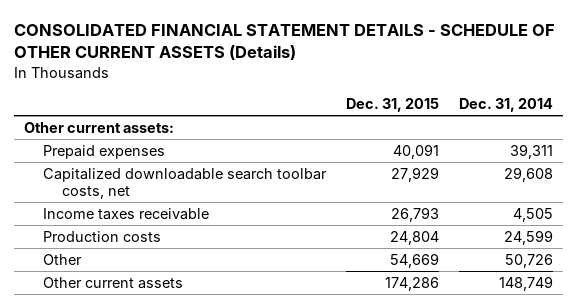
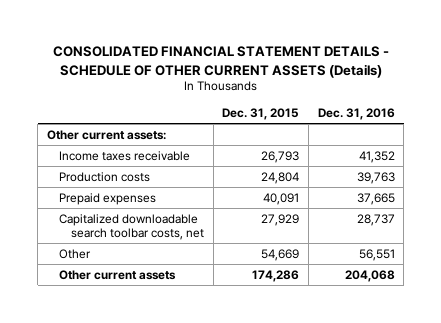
[459,97,554,112] Dec. 31, 2014 -> none
none -> [317,107,395,120] Dec. 31, 2016
[42,144,165,159] Prepaid expenses -> [59,192,157,205] Prepaid expenses
[42,167,327,200] Capitalized downloadable search toolbar costs, net -> [59,213,205,240] Capitalized downloadable search toolbar costs, net

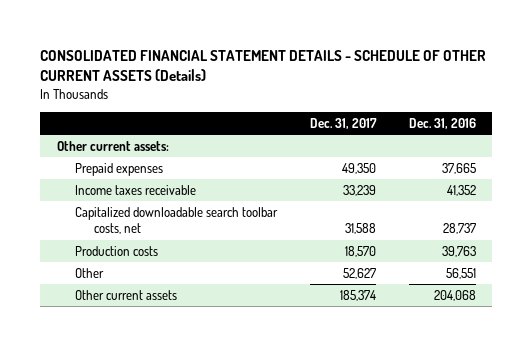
[222,107,300,120] Dec. 31, 2015 -> none
none -> [310,118,378,130] Dec. 31, 2017
[59,150,191,161] Income taxes receivable -> [75,184,197,195] Income taxes receivable
[59,171,151,182] Production costs -> [75,245,159,256] Production costs

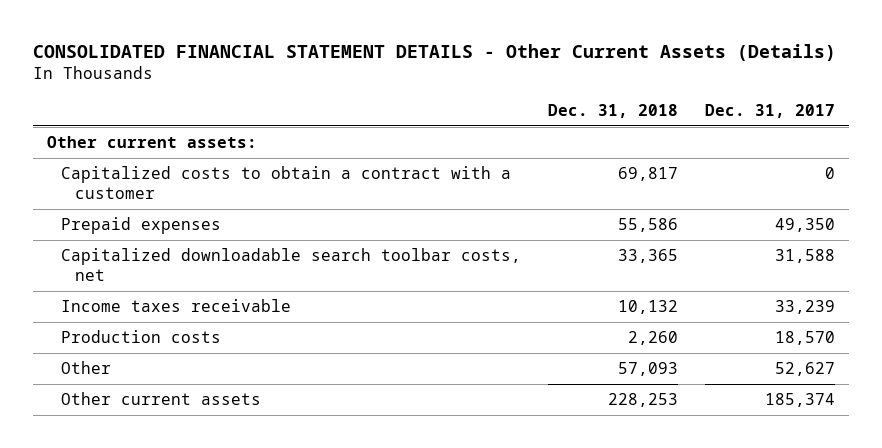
[40,49,487,82] CONSOLIDATED FINANCIAL STATEMENT DETAILS - SCHEDULE OF OTHER CURRENT ASSETS (Details) -> [33,43,837,61] CONSOLIDATED FINANCIAL STATEMENT DETAILS - Other Current Assets (Details)
[408,118,476,130] Dec. 31, 2016 -> none
none -> [548,104,679,119] Dec. 31, 2018
none -> [61,165,512,200] Capitalized costs to obtain a contract with a customer
[75,184,197,195] Income taxes receivable -> [61,298,292,312] Income taxes receivable

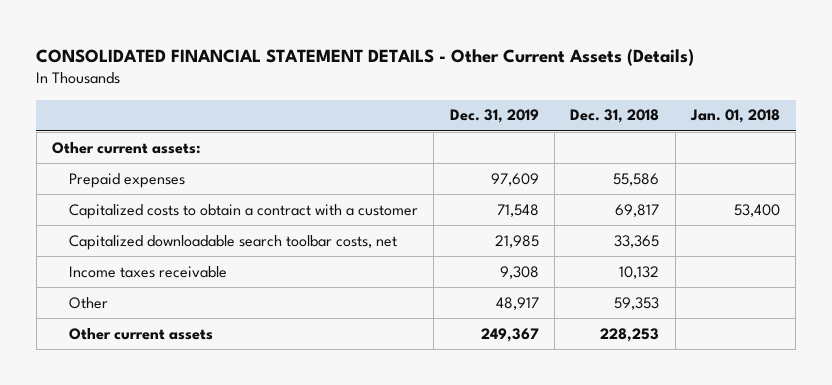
[705,104,836,119] Dec. 31, 2017 -> none
none -> [449,109,539,124] Dec. 31, 2019
none -> [689,109,780,124] Jan. 01, 2018
[61,165,512,200] Capitalized costs to obtain a contract with a customer -> [69,203,419,219] Capitalized costs to obtain a contract with a customer
[61,329,222,343] Production costs -> none
[618,361,679,376] 57,093 -> [614,296,660,310] 59,353

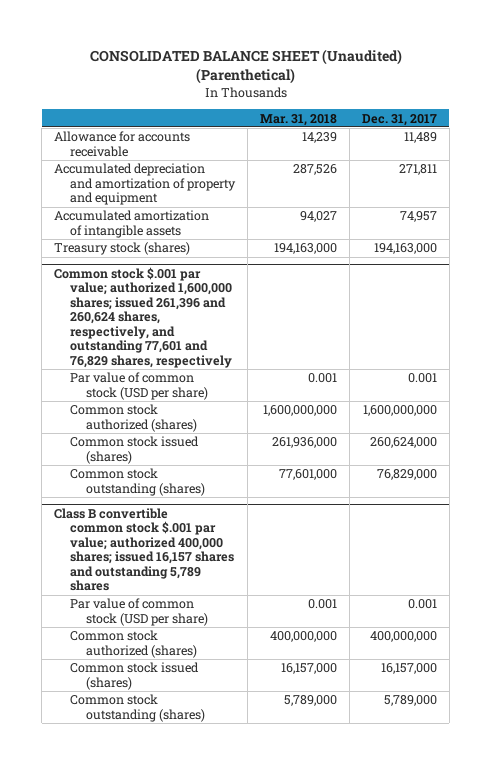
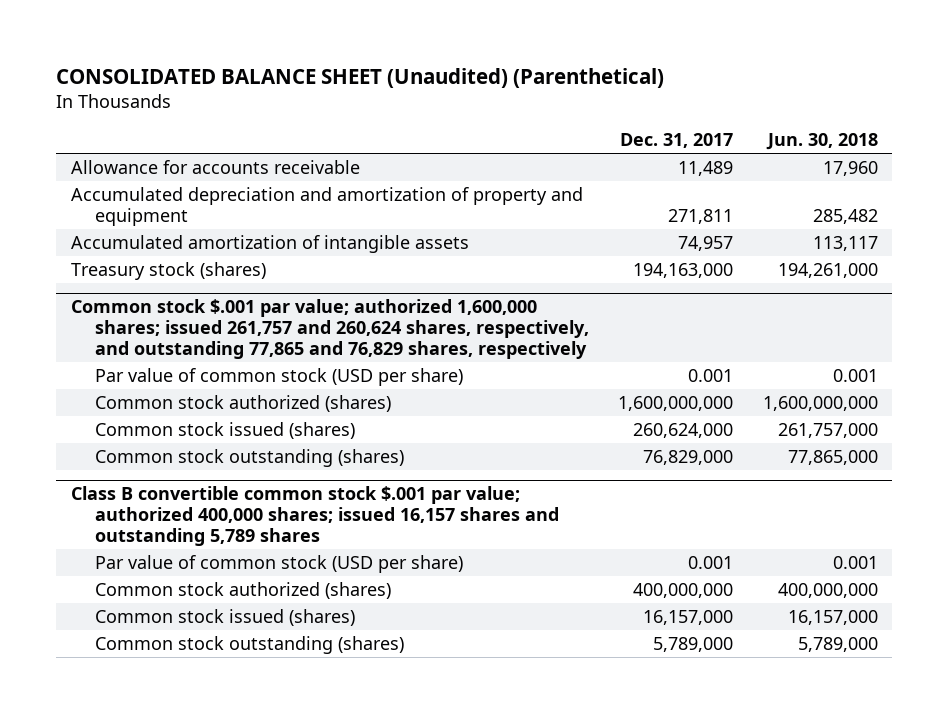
[260,113,338,126] Mar. 31, 2018 -> none
none -> [765,133,878,151] Jun. 30, 2018
[54,266,233,369] Common stock $.001 par value; authorized 1,600,000 shares; issued 261,396 and 260,624 shares, respectively, and outstanding 77,601 and 76,829 shares, respectively -> [70,299,589,360] Common stock $.001 par value; authorized 1,600,000 shares; issued 261,757 and 260,624 shares, respectively, and outstanding 77,865 and 76,829 shares, respectively

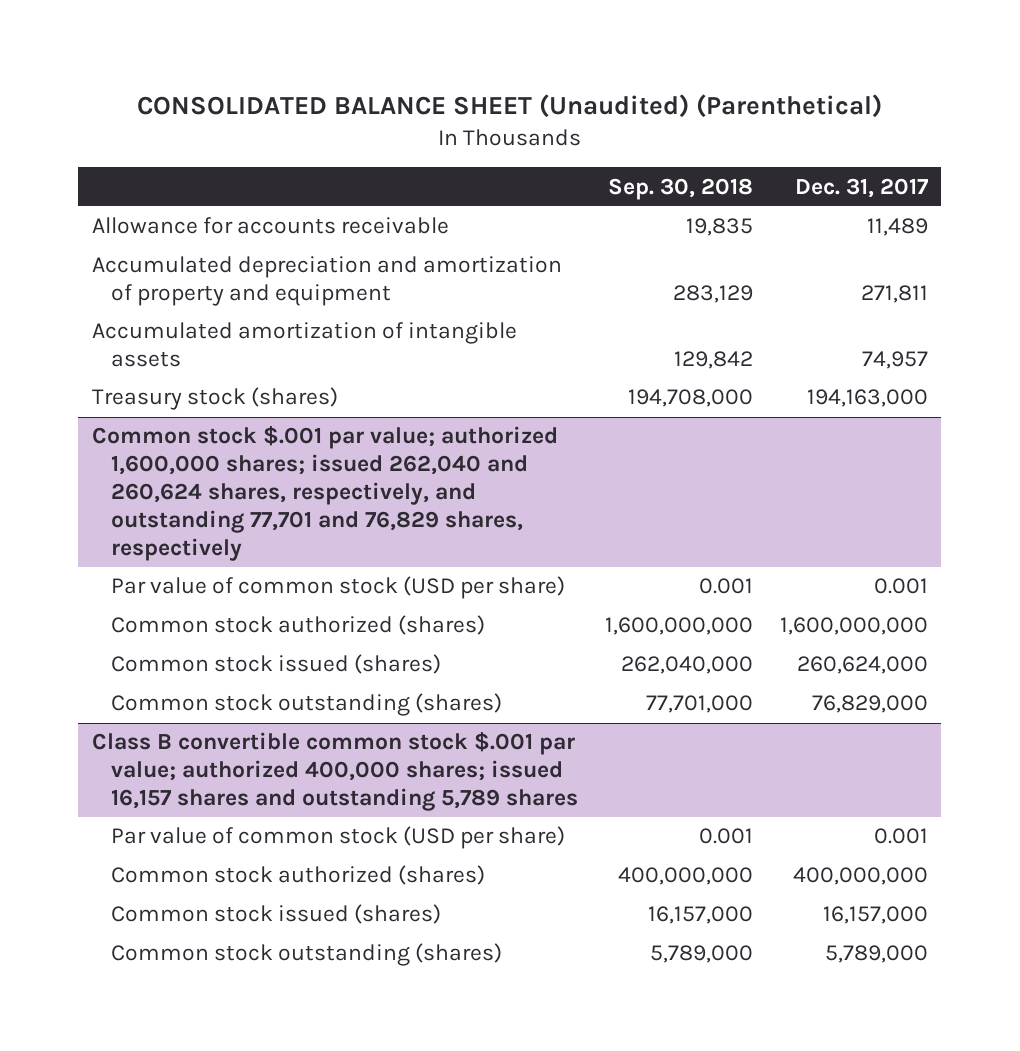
[765,133,878,151] Jun. 30, 2018 -> none
none -> [607,177,753,200] Sep. 30, 2018
[70,299,589,360] Common stock $.001 par value; authorized 1,600,000 shares; issued 261,757 and 260,624 shares, respectively, and outstanding 77,865 and 76,829 shares, respectively -> [91,426,558,562] Common stock $.001 par value; authorized 1,600,000 shares; issued 262,040 and 260,624 shares, respectively, and outstanding 77,701 and 76,829 shares, respectively

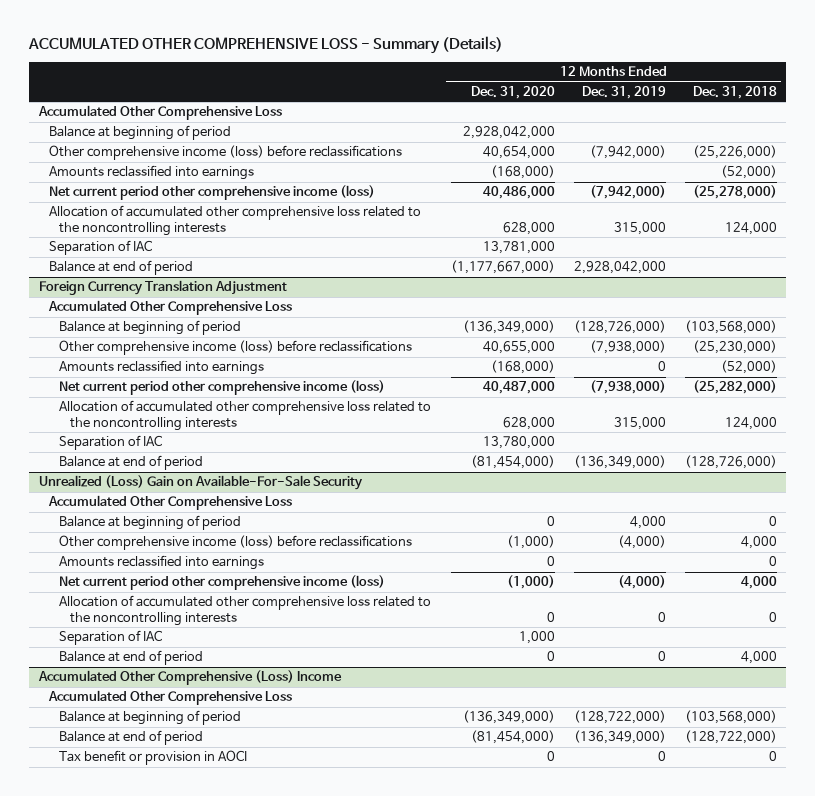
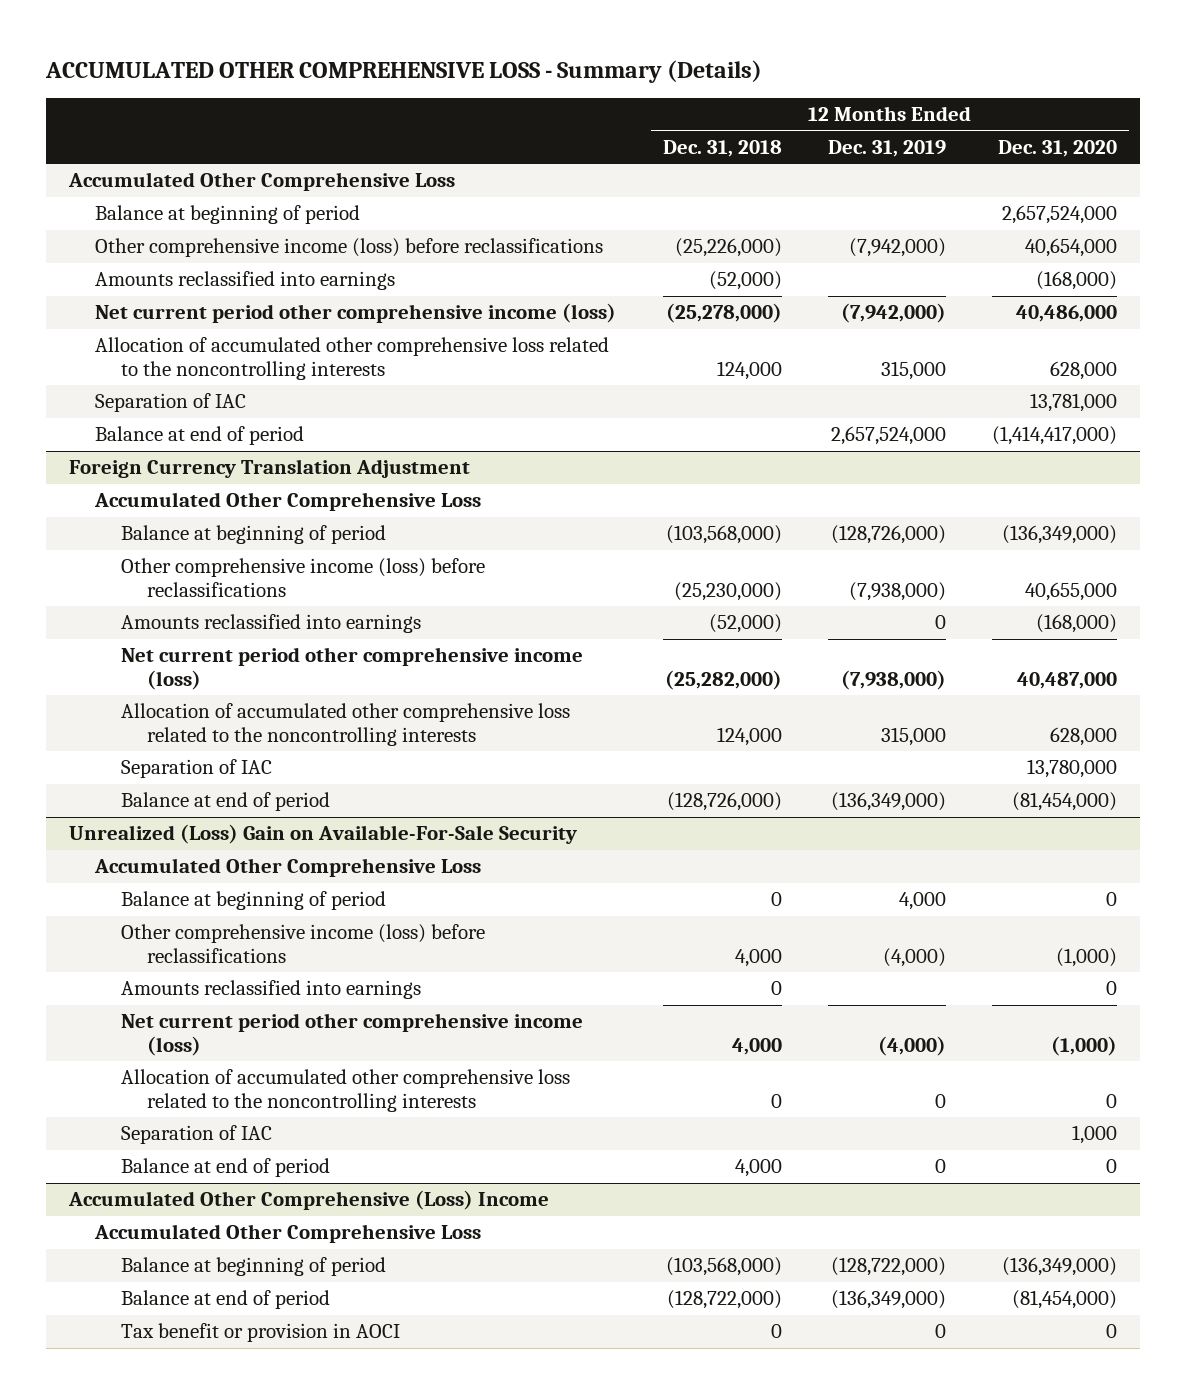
[462,126,555,140] 2,928,042,000 -> [1002,205,1118,225] 2,657,524,000
[450,260,555,275] (1,177,667,000) -> [992,426,1118,446] (1,414,417,000)
[573,261,666,275] 2,928,042,000 -> [830,426,946,446] 2,657,524,000

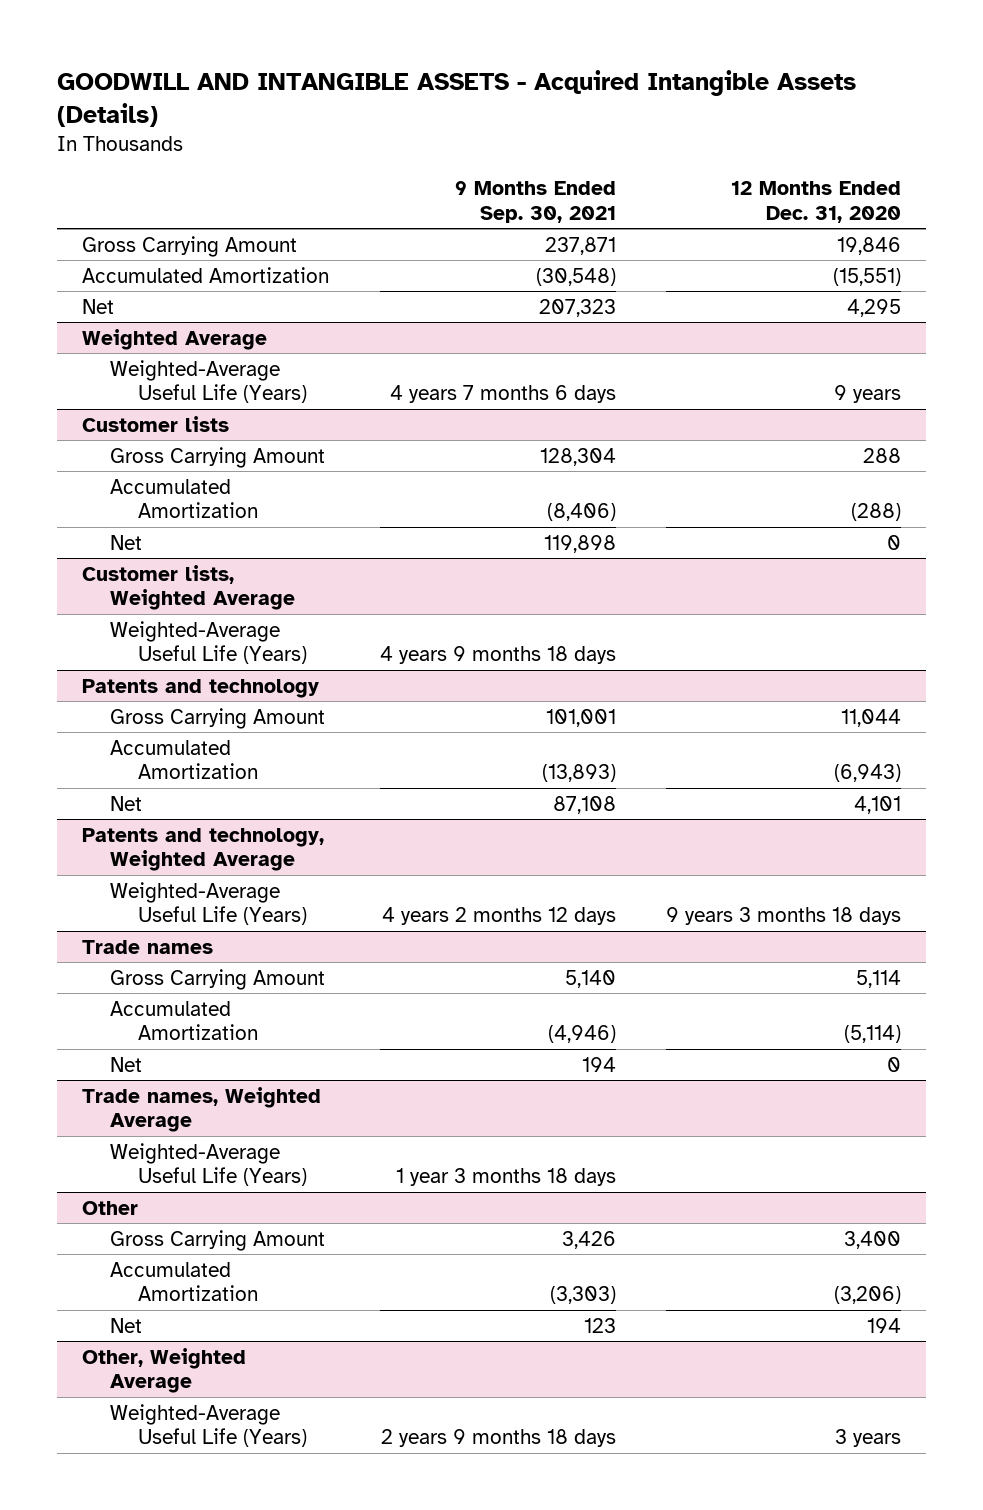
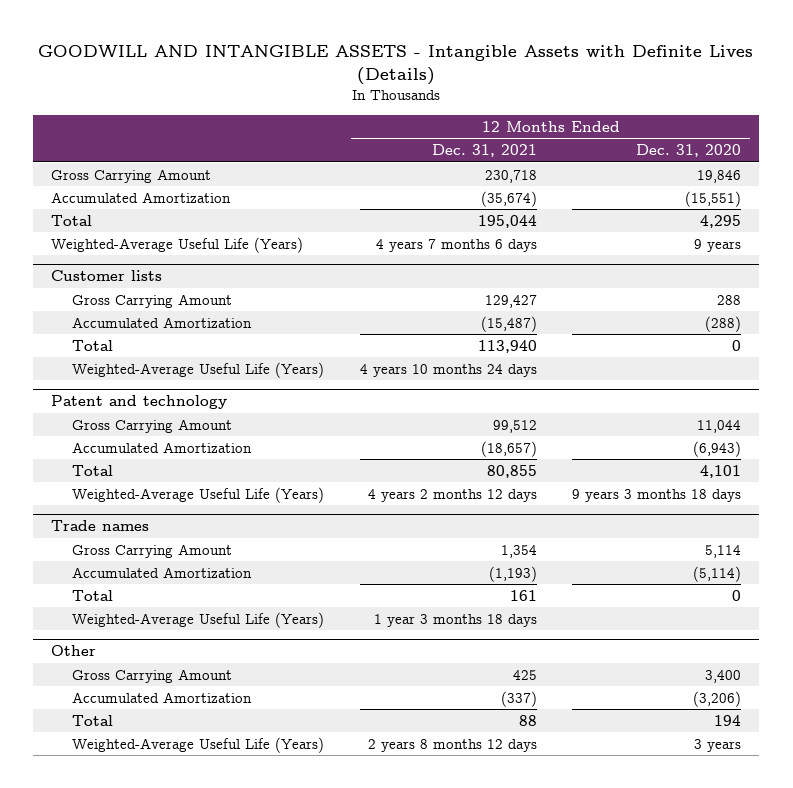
[57,69,857,127] GOODWILL AND INTANGIBLE ASSETS - Acquired Intangible Assets (Details) -> [38,44,754,85] GOODWILL AND INTANGIBLE ASSETS - Intangible Assets with Definite Lives (Details)
[454,181,616,223] 9 Months Ended Sep. 30, 2021 -> none
none -> [431,144,537,158] Dec. 31, 2021
[82,328,268,350] Weighted Average -> none
[82,298,115,314] Net -> [51,214,93,226] Total
[82,564,296,611] Customer lists, Weighted Average -> none
[110,534,143,550] Net -> [72,339,114,351] Total
[82,678,320,698] Patents and technology -> [51,395,228,410] Patent and technology
[82,827,325,872] Patents and technology, Weighted Average -> none
[110,795,143,811] Net -> [72,464,114,476] Total
[82,1086,322,1133] Trade names, Weighted Average -> none
[110,1056,143,1072] Net -> [72,589,114,601] Total
[82,1347,247,1394] Other, Weighted Average -> none
[110,1317,143,1333] Net -> [72,714,114,726] Total

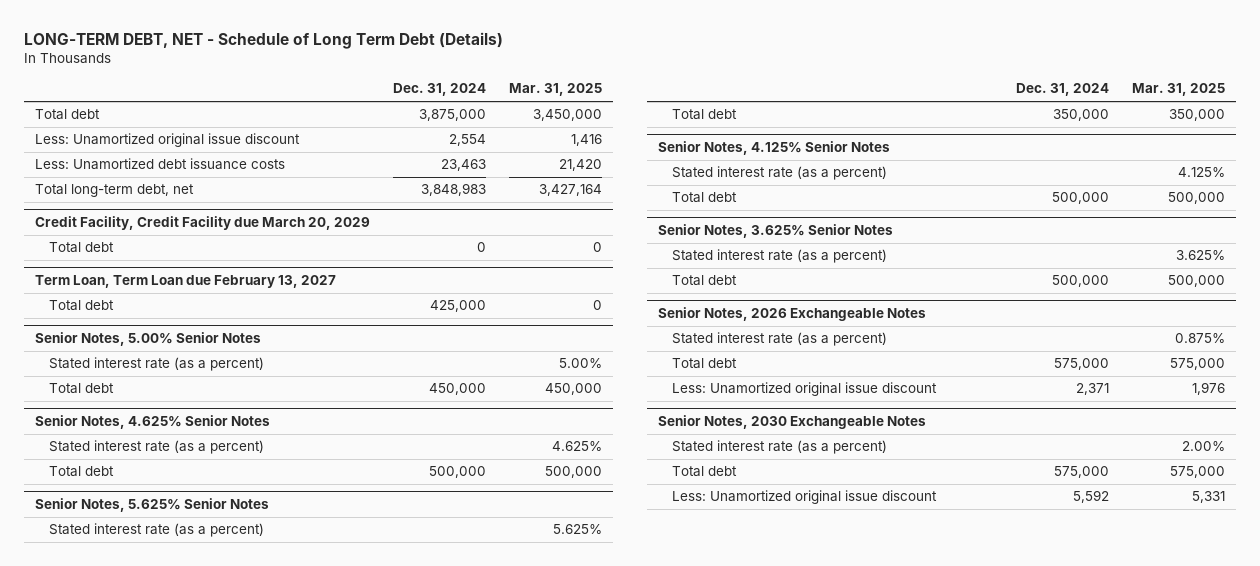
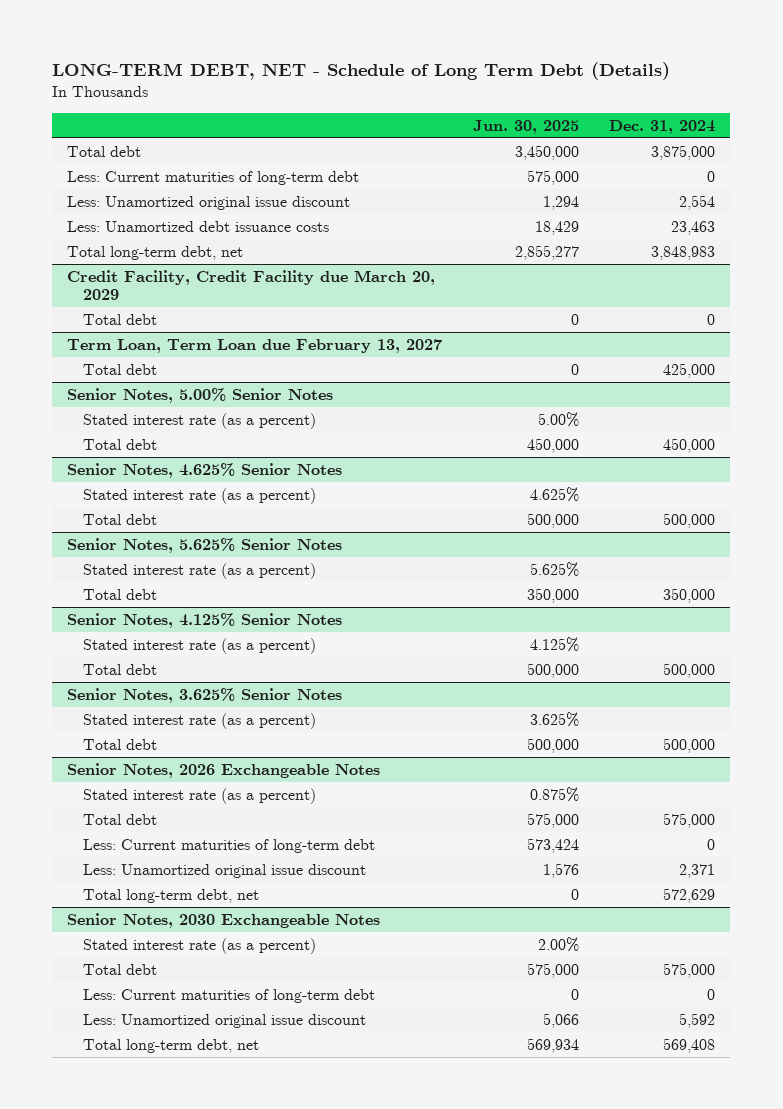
[508,83,602,97] Mar. 31, 2025 -> none
none -> [472,119,579,134] Jun. 30, 2025
none -> [67,170,360,185] Less: Current maturities of long-term debt
none -> [82,838,375,853] Less: Current maturities of long-term debt
none -> [82,888,259,903] Total long-term debt, net
none -> [82,988,375,1003] Less: Current maturities of long-term debt
none -> [82,1038,259,1053] Total long-term debt, net

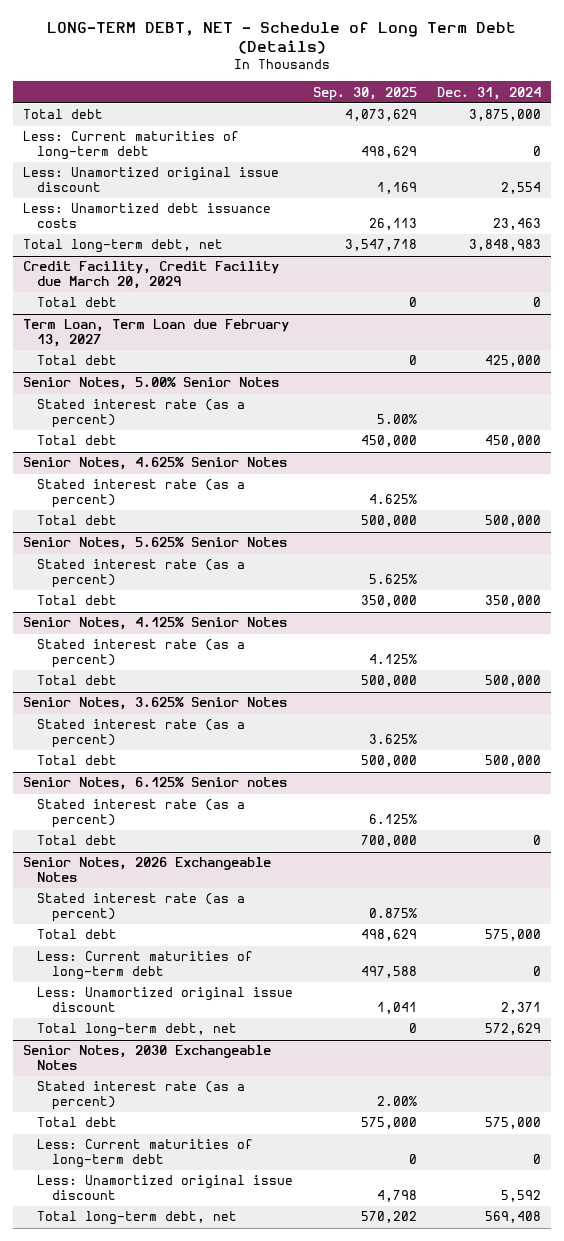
[472,119,579,134] Jun. 30, 2025 -> none
none -> [313,86,418,101] Sep. 30, 2025
none -> [23,777,288,791] Senior Notes, 6.125% Senior notes
none -> [37,799,246,829] Stated interest rate (as a percent)
none -> [37,835,118,846] Total debt

